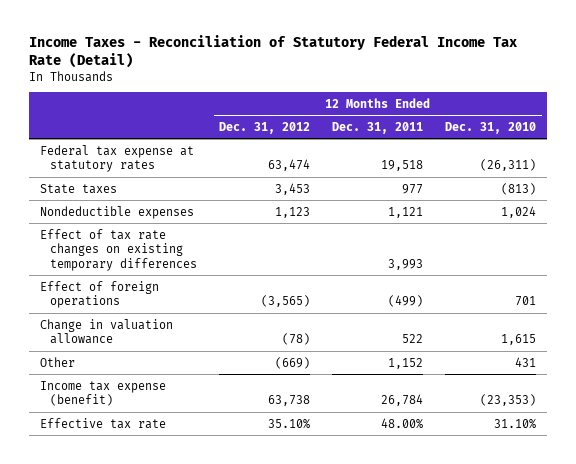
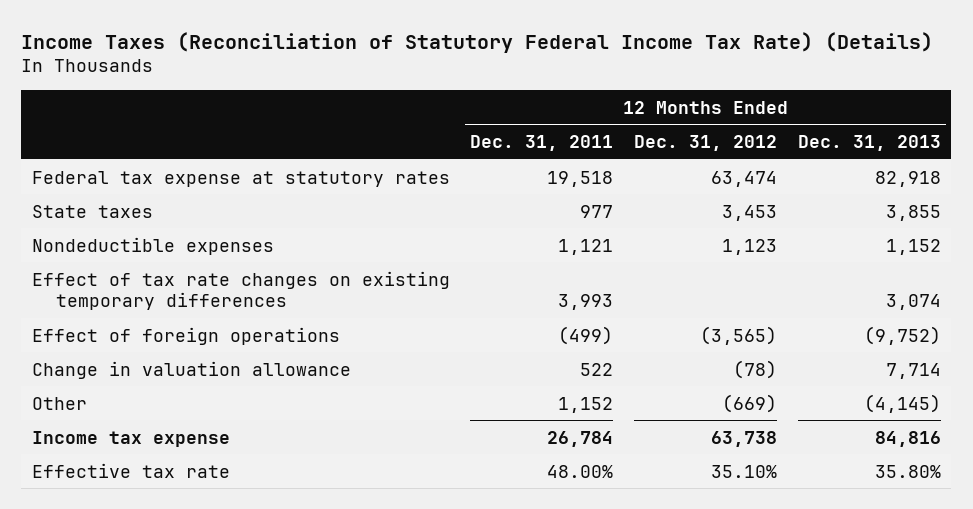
[28,34,517,68] Income Taxes - Reconciliation of Statutory Federal Income Tax Rate (Detail) -> [21,31,934,53] Income Taxes (Reconciliation of Statutory Federal Income Tax Rate) (Details)
[445,121,537,134] Dec. 31, 2010 -> none
none -> [797,134,941,151] Dec. 31, 2013
[39,380,166,407] Income tax expense (benefit) -> [31,430,230,447] Income tax expense

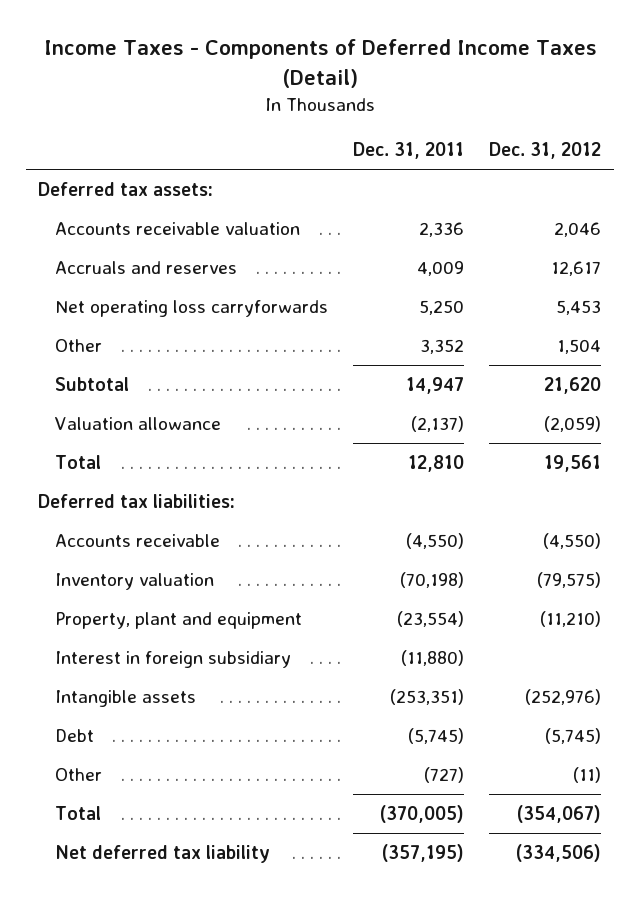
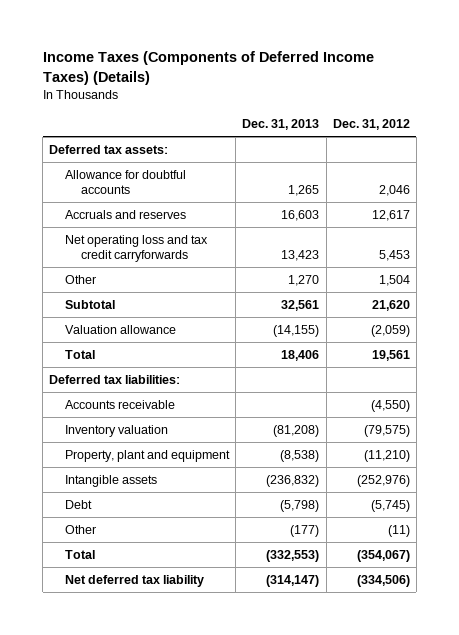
[43,39,597,88] Income Taxes - Components of Deferred Income Taxes (Detail) -> [42,51,374,86] Income Taxes (Components of Deferred Income Taxes) (Details)
[353,142,465,160] Dec. 31, 2011 -> none
none -> [242,119,320,131] Dec. 31, 2013
[55,222,301,236] Accounts receivable valuation -> [65,169,187,194] Allowance for doubtful accounts
[55,300,329,318] Net operating loss carryforwards -> [65,234,209,262] Net operating loss and tax credit carryforwards
[55,651,292,669] Interest in foreign subsidiary -> none

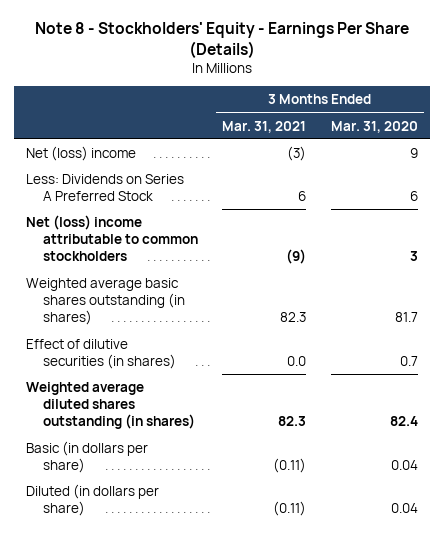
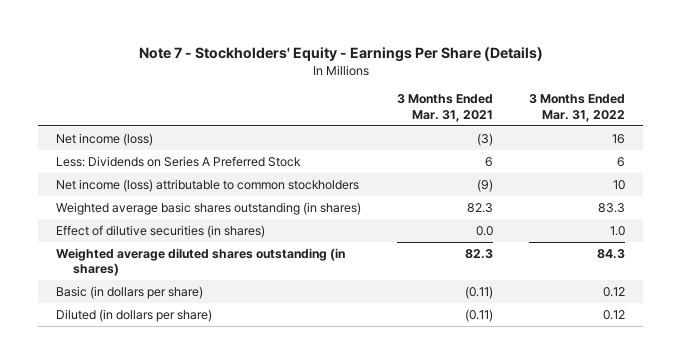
[34,22,409,59] Note 8 - Stockholders' Equity - Earnings Per Share (Details) -> [138,46,543,62] Note 7 - Stockholders' Equity - Earnings Per Share (Details)
[330,120,418,133] Mar. 31, 2020 -> none
none -> [529,94,626,122] 3 Months Ended Mar. 31, 2022
[25,146,136,162] Net (loss) income -> [56,132,154,146] Net income (loss)
[25,215,199,262] Net (loss) income attributable to common stockholders -> [56,178,360,192] Net income (loss) attributable to common stockholders

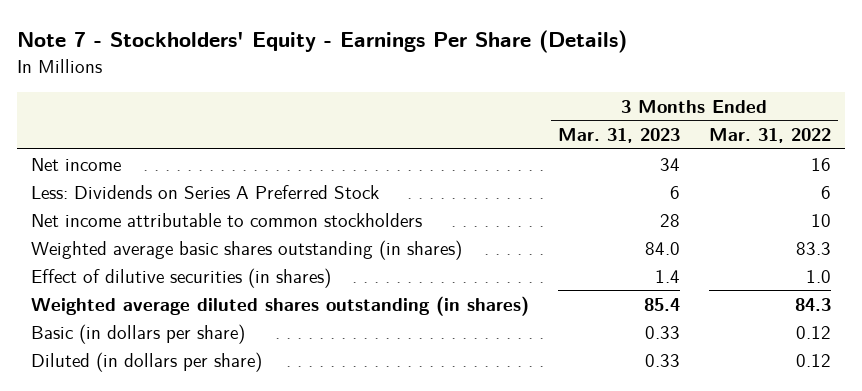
[397,94,494,122] 3 Months Ended Mar. 31, 2021 -> none
none -> [558,128,681,144] Mar. 31, 2023
[56,132,154,146] Net income (loss) -> [31,157,122,171] Net income
[56,178,360,192] Net income (loss) attributable to common stockholders -> [31,212,423,227] Net income attributable to common stockholders

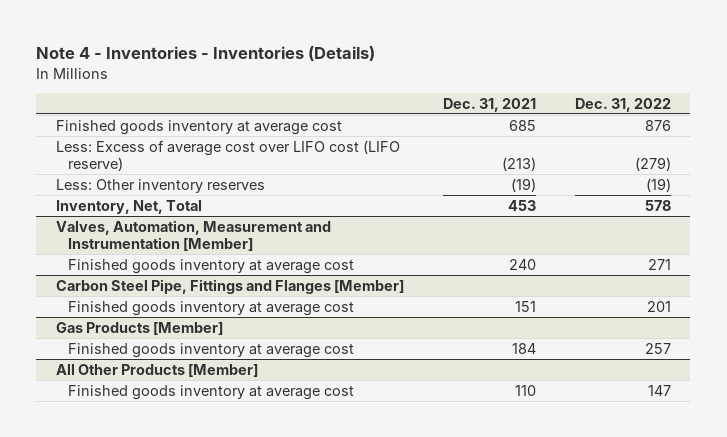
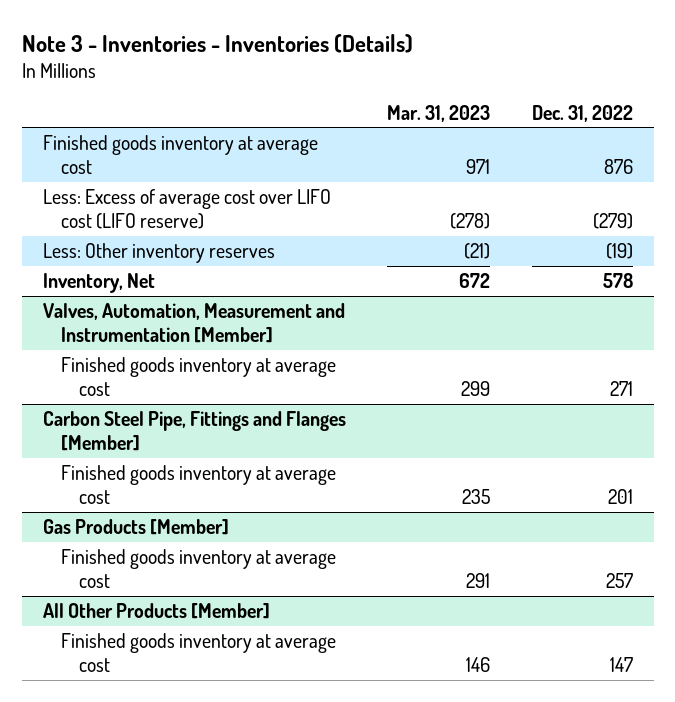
[36,45,376,61] Note 4 - Inventories - Inventories (Details) -> [21,34,413,54] Note 3 - Inventories - Inventories (Details)
[442,97,536,112] Dec. 31, 2021 -> none
none -> [387,104,491,122] Mar. 31, 2023
[55,199,202,214] Inventory, Net, Total -> [42,272,155,293] Inventory, Net

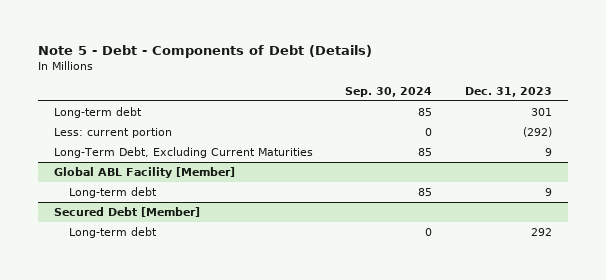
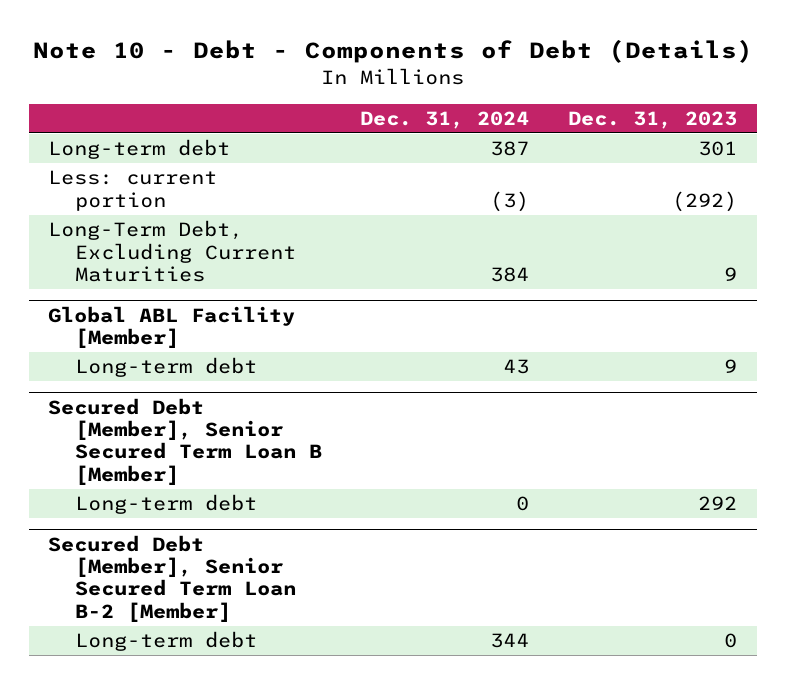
[37,45,372,59] Note 5 - Debt - Components of Debt (Details) -> [32,39,753,64] Note 10 - Debt - Components of Debt (Details)
[345,87,433,98] Sep. 30, 2024 -> none
none -> [360,110,530,129] Dec. 31, 2024
[54,206,201,217] Secured Debt [Member] -> none
none -> [48,397,322,485] Secured Debt [Member], Senior Secured Term Loan B [Member]
none -> [48,534,296,622] Secured Debt [Member], Senior Secured Term Loan B-2 [Member]
none -> [74,631,257,652] Long-term debt

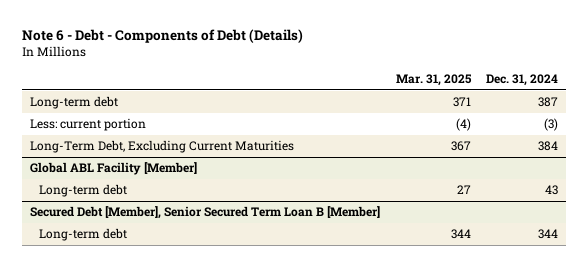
[32,39,753,64] Note 10 - Debt - Components of Debt (Details) -> [22,29,304,44] Note 6 - Debt - Components of Debt (Details)
[568,110,738,129] Dec. 31, 2023 -> none
none -> [395,74,472,87] Mar. 31, 2025
[74,494,257,515] Long-term debt -> none
[48,534,296,622] Secured Debt [Member], Senior Secured Term Loan B-2 [Member] -> none

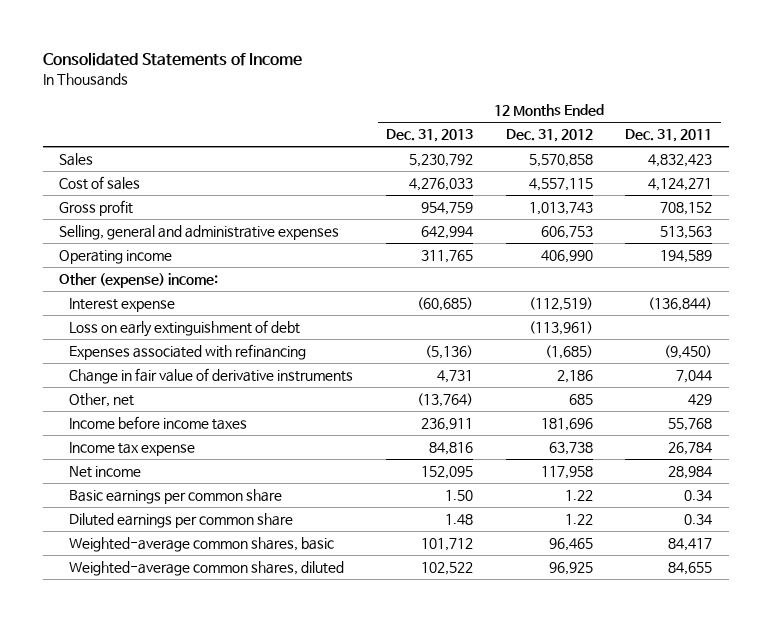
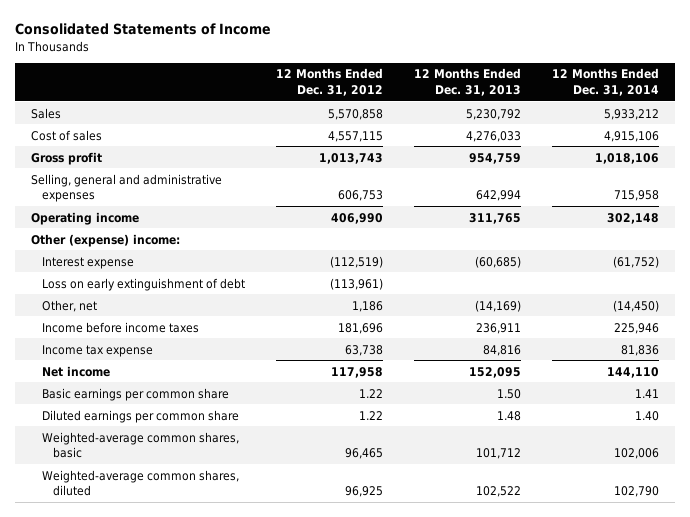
[625,129,713,143] Dec. 31, 2011 -> none
none -> [552,68,660,97] 12 Months Ended Dec. 31, 2014
[69,344,307,361] Expenses associated with refinancing -> none
[69,368,354,385] Change in fair value of derivative instruments -> none
[417,393,474,408] (13,764) -> [475,299,522,312] (14,169)
[568,394,593,406] 685 -> [352,300,384,312] 1,186

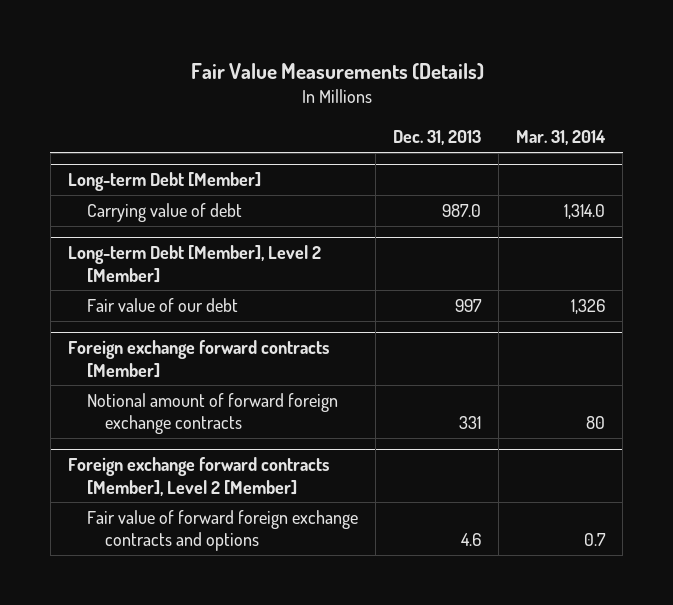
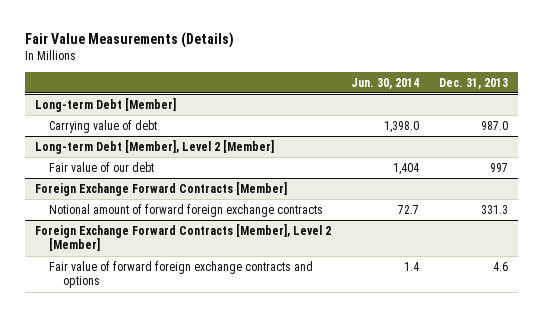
[516,130,607,146] Mar. 31, 2014 -> none
none -> [350,77,419,89] Jun. 30, 2014
[68,340,330,378] Foreign exchange forward contracts [Member] -> [34,181,287,196] Foreign Exchange Forward Contracts [Member]
[458,416,481,430] 331 -> [481,204,509,214] 331.3
[68,457,330,496] Foreign exchange forward contracts [Member], Level 2 [Member] -> [34,223,331,252] Foreign Exchange Forward Contracts [Member], Level 2 [Member]

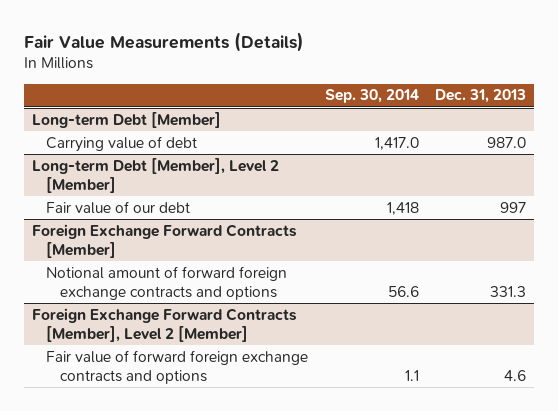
[350,77,419,89] Jun. 30, 2014 -> none
none -> [324,89,419,104] Sep. 30, 2014
[48,203,323,217] Notional amount of forward foreign exchange contracts -> [46,265,288,300] Notional amount of forward foreign exchange contracts and options

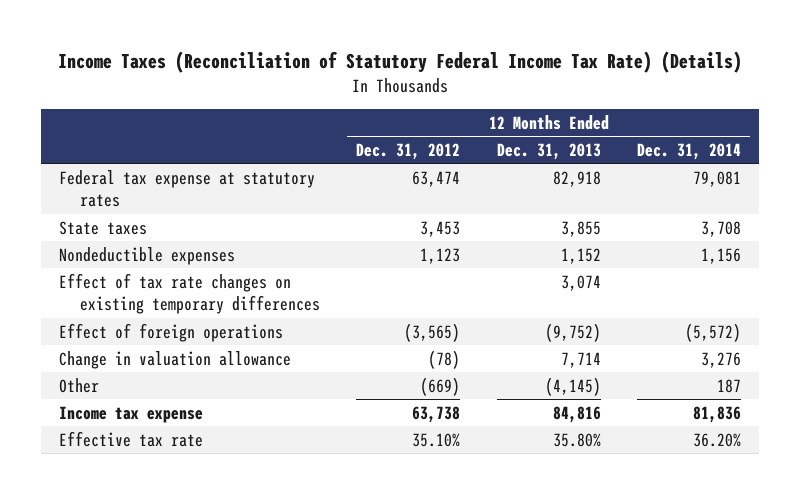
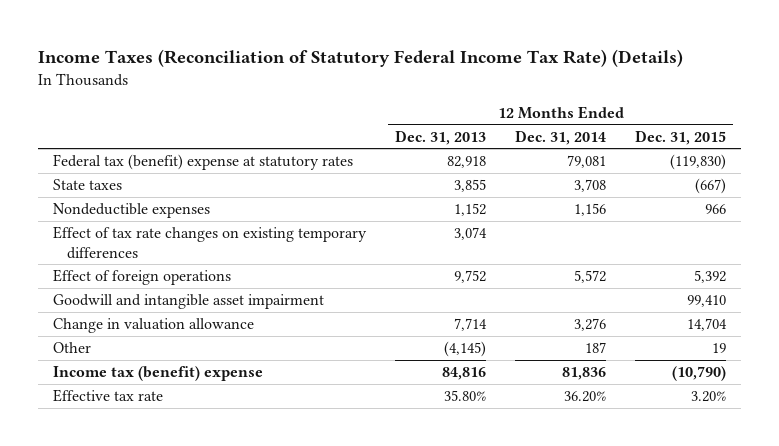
[356,142,461,160] Dec. 31, 2012 -> none
none -> [635,129,727,145] Dec. 31, 2015
[59,169,316,208] Federal tax expense at statutory rates -> [52,154,353,171] Federal tax (benefit) expense at statutory rates
[544,322,601,342] (9,752) -> [453,270,486,284] 9,752
[684,322,741,342] (5,572) -> [574,270,607,284] 5,572
none -> [52,294,324,310] Goodwill and intangible asset impairment
[59,405,204,423] Income tax expense -> [52,366,263,382] Income tax (benefit) expense

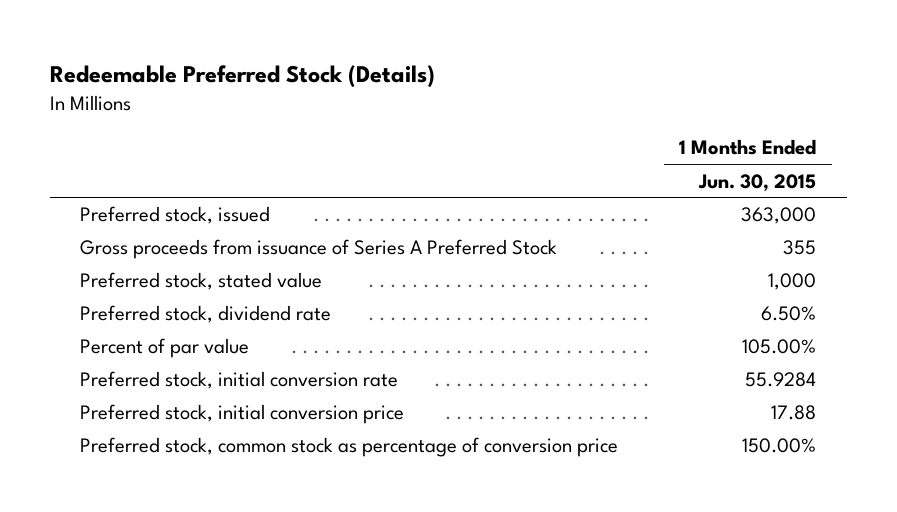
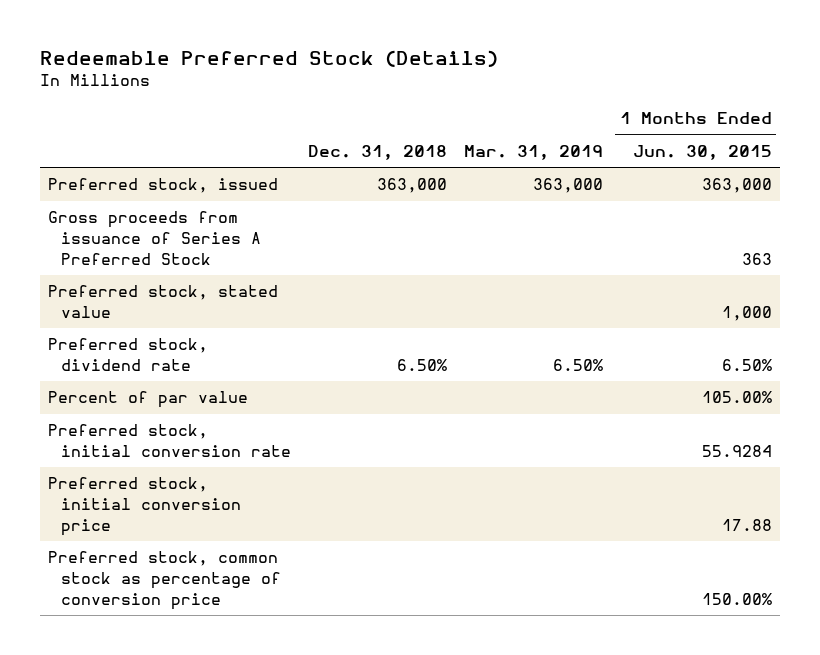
none -> [307,144,447,160] Dec. 31, 2018
none -> [463,144,603,160] Mar. 31, 2019
[783,240,817,256] 355 -> [741,252,772,265] 363

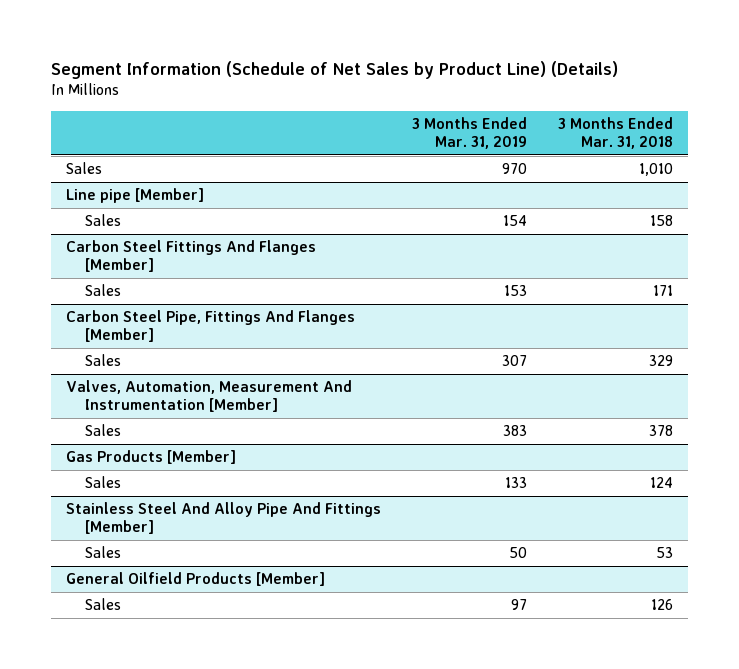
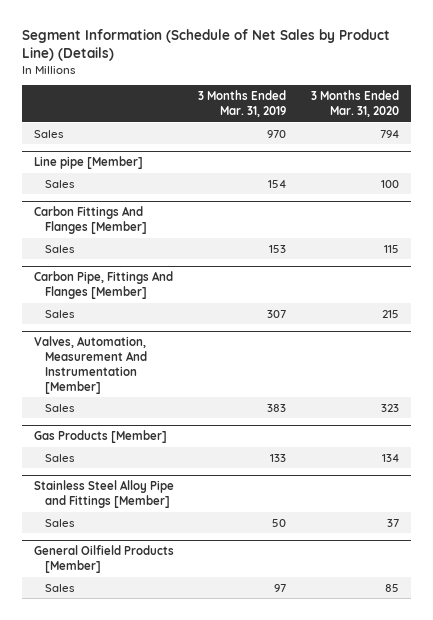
[557,116,673,149] 3 Months Ended Mar. 31, 2018 -> none
none -> [311,90,400,118] 3 Months Ended Mar. 31, 2020
[66,240,317,273] Carbon Steel Fittings And Flanges [Member] -> [33,206,147,235] Carbon Fittings And Flanges [Member]
[66,310,356,343] Carbon Steel Pipe, Fittings And Flanges [Member] -> [33,271,173,300] Carbon Pipe, Fittings And Flanges [Member]
[66,502,382,535] Stainless Steel And Alloy Pipe And Fittings [Member] -> [33,480,174,509] Stainless Steel Alloy Pipe and Fittings [Member]

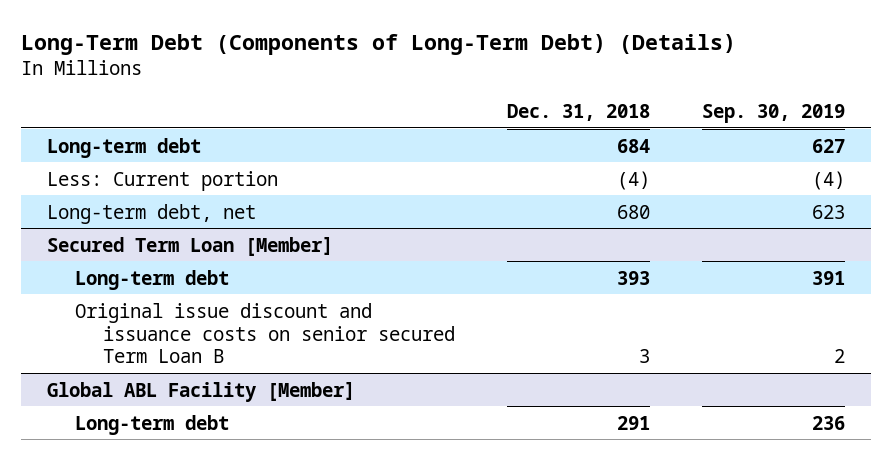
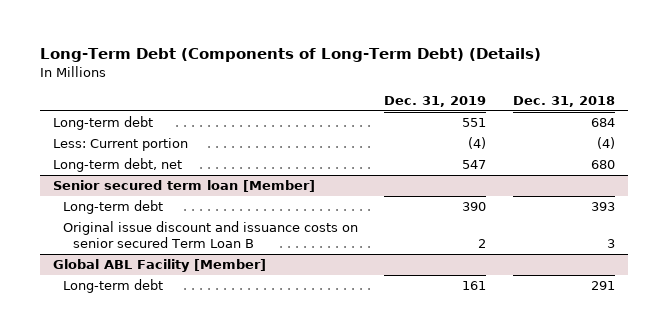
[702,103,846,123] Sep. 30, 2019 -> none
none -> [384,95,487,107] Dec. 31, 2019
[46,236,333,256] Secured Term Loan [Member] -> [52,180,315,193] Senior secured term loan [Member]

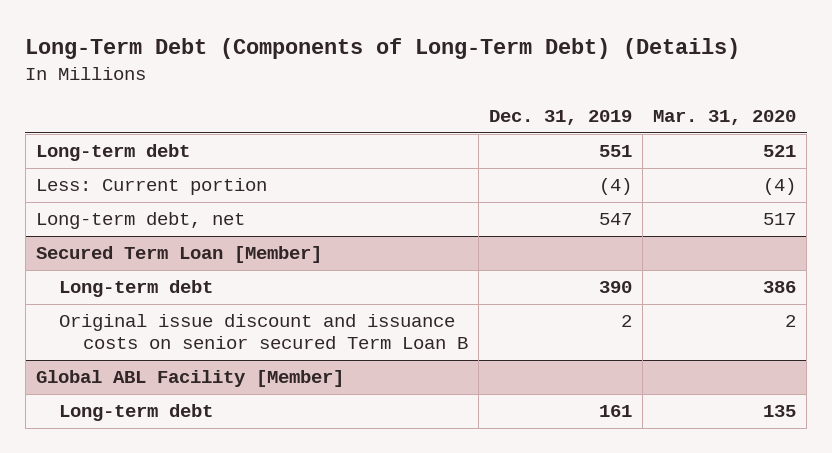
[512,95,615,107] Dec. 31, 2018 -> none
none -> [653,110,797,126] Mar. 31, 2020
[52,180,315,193] Senior secured term loan [Member] -> [35,246,322,264] Secured Term Loan [Member]

